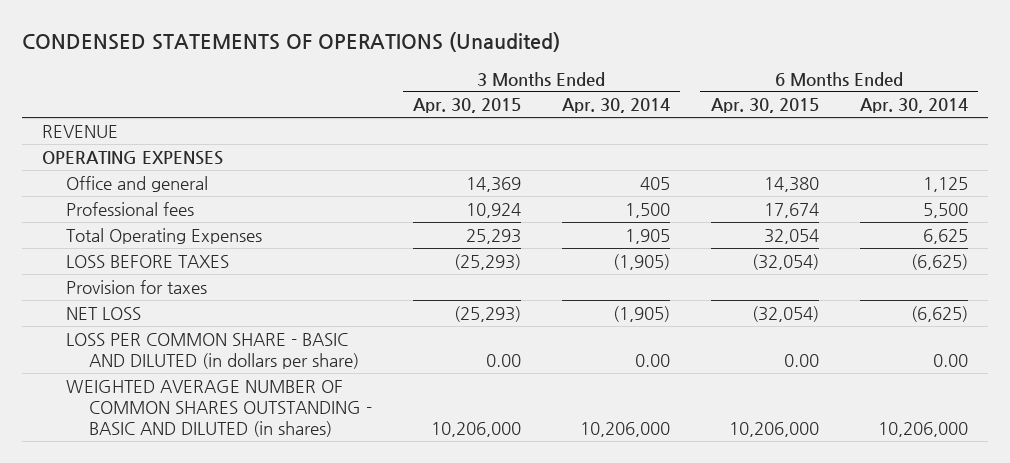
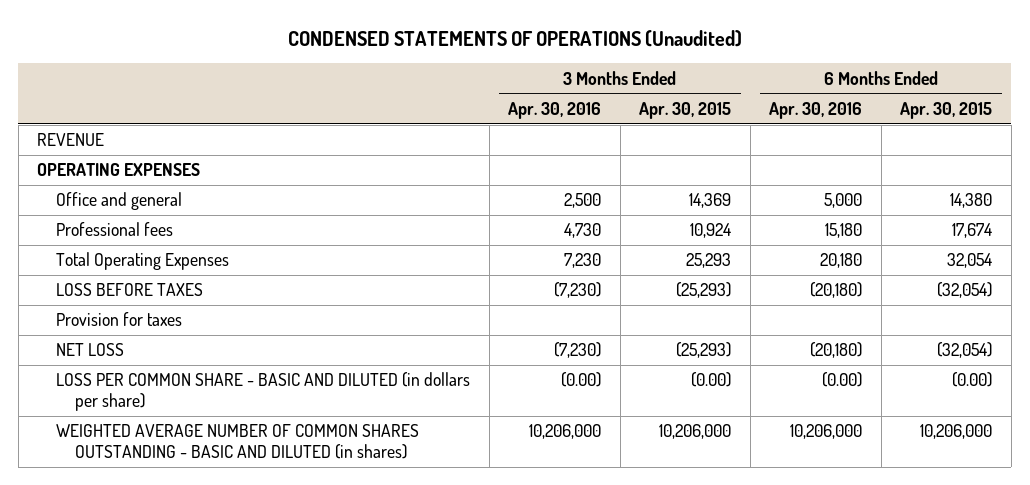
[561,98,670,114] Apr. 30, 2014 -> none
[859,98,968,114] Apr. 30, 2014 -> none
none -> [508,101,602,119] Apr. 30, 2016
none -> [769,101,863,119] Apr. 30, 2016
[485,353,521,367] 0.00 -> [691,372,732,388] (0.00)
[783,353,819,367] 0.00 -> [952,372,993,388] (0.00)

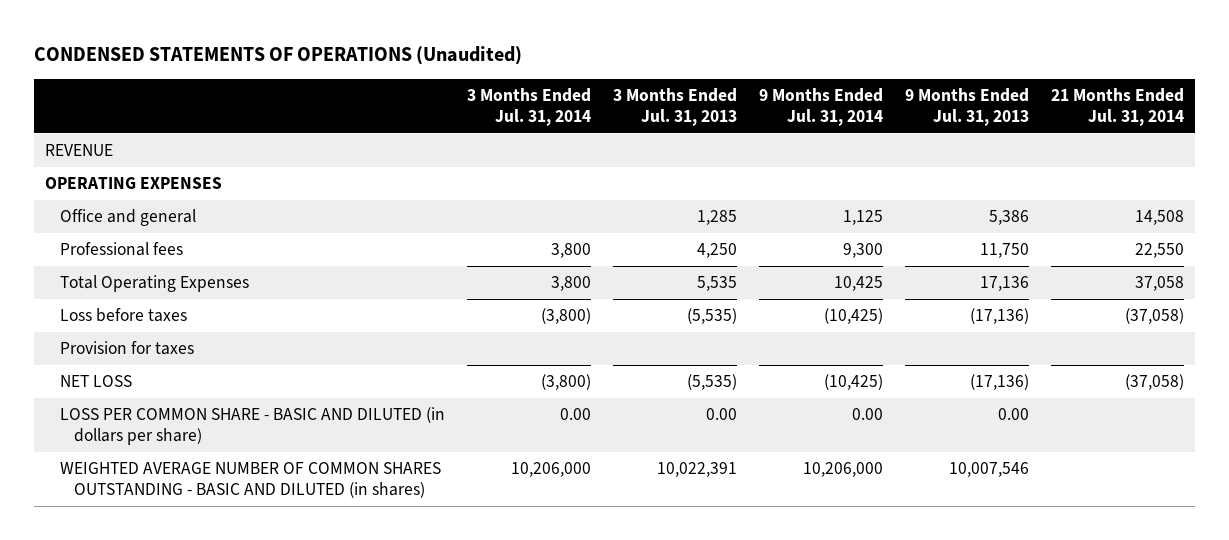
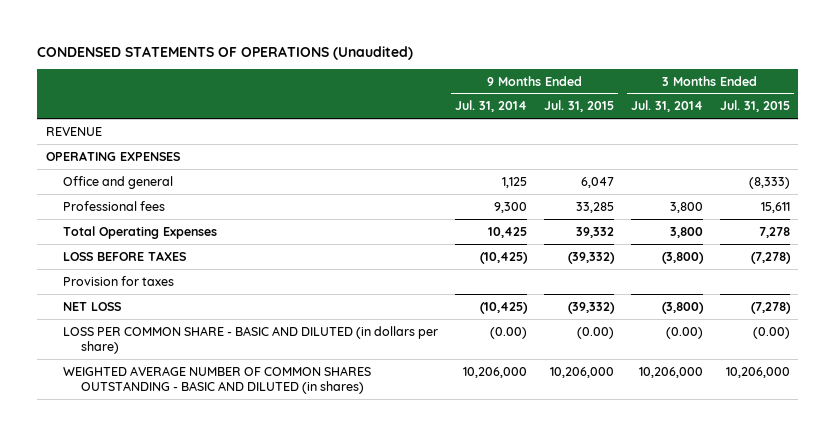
[612,88,737,127] 3 Months Ended Jul. 31, 2013 -> none
[905,88,1030,127] 9 Months Ended Jul. 31, 2013 -> none
[1051,88,1185,127] 21 Months Ended Jul. 31, 2014 -> none
none -> [543,100,614,113] Jul. 31, 2015
none -> [719,100,790,113] Jul. 31, 2015
[59,308,187,323] Loss before taxes -> [63,250,187,261] LOSS BEFORE TAXES
[559,408,591,421] 0.00 -> [665,326,703,339] (0.00)
[852,408,884,421] 0.00 -> [490,326,528,339] (0.00)

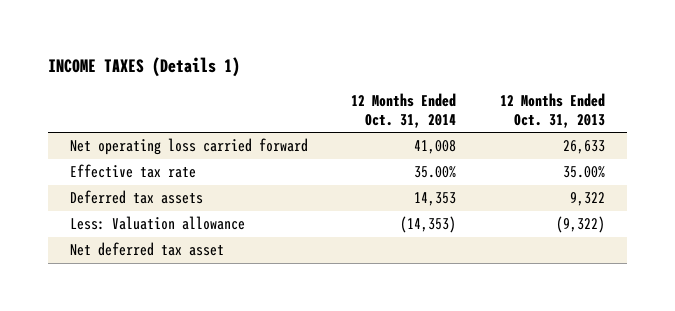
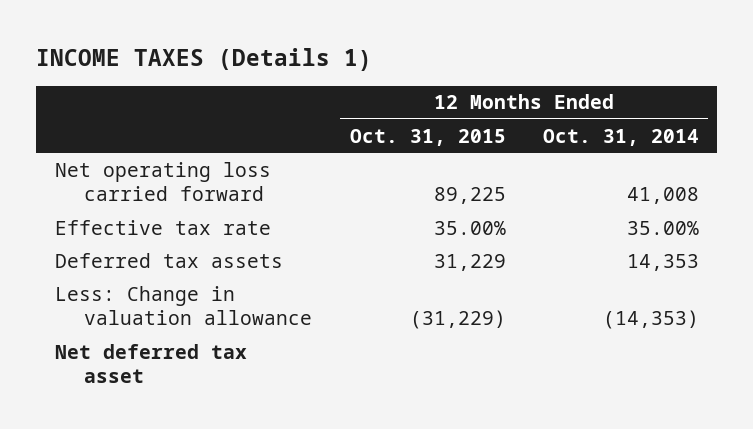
[499,92,605,128] 12 Months Ended Oct. 31, 2013 -> none
none -> [349,128,506,146] Oct. 31, 2015
[69,216,245,231] Less: Valuation allowance -> [54,285,313,326] Less: Change in valuation allowance

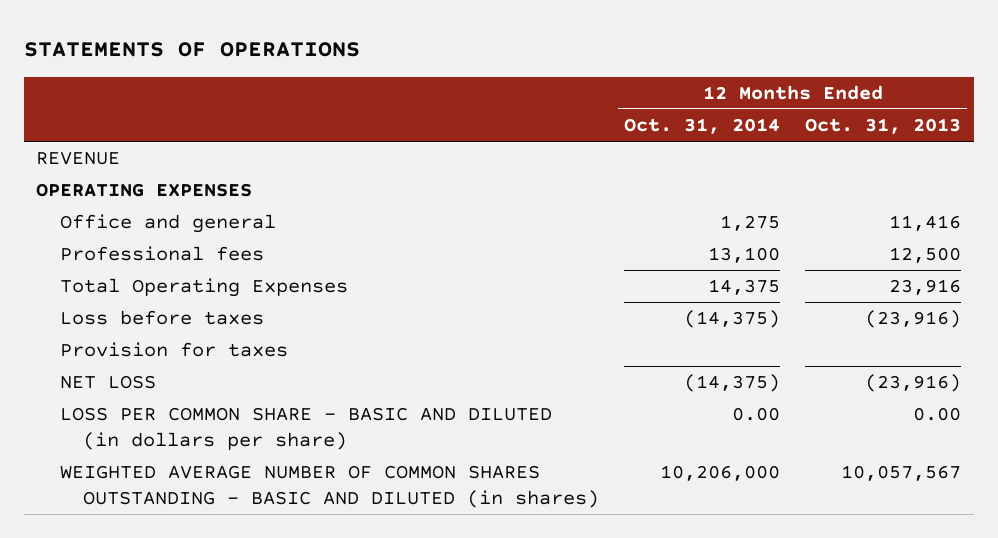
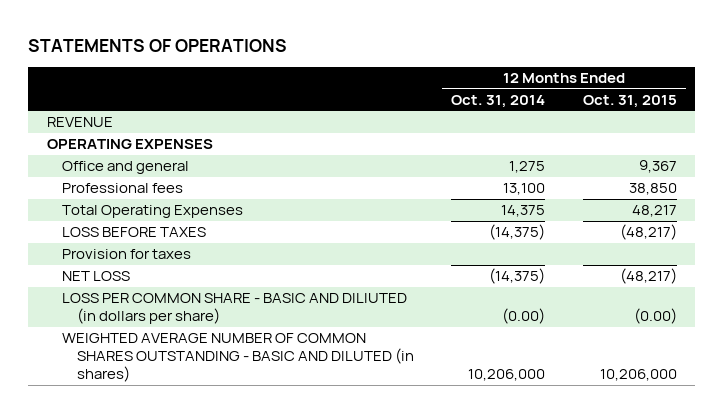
[805,118,962,135] Oct. 31, 2013 -> none
none -> [582,94,677,108] Oct. 31, 2015
[59,310,264,326] Loss before taxes -> [62,227,207,238] LOSS BEFORE TAXES
[59,407,552,451] LOSS PER COMMON SHARE - BASIC AND DILUTED (in dollars per share) -> [62,293,408,325] LOSS PER COMMON SHARE - BASIC AND DILIUTED (in dollars per share)
[732,407,781,422] 0.00 -> [502,308,546,325] (0.00)

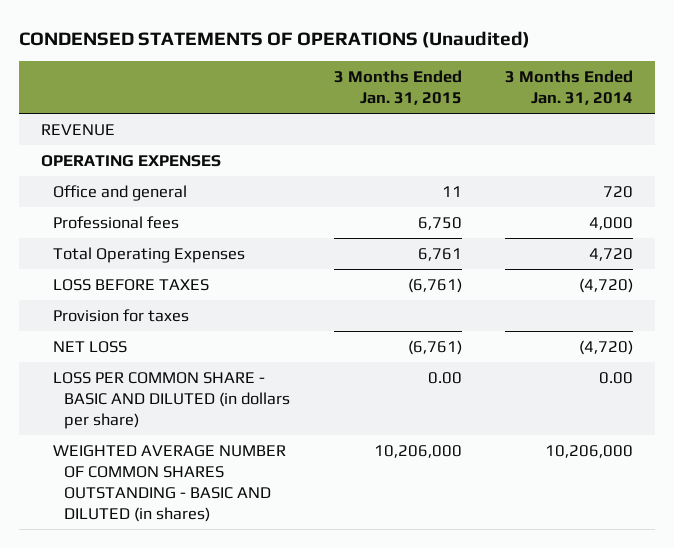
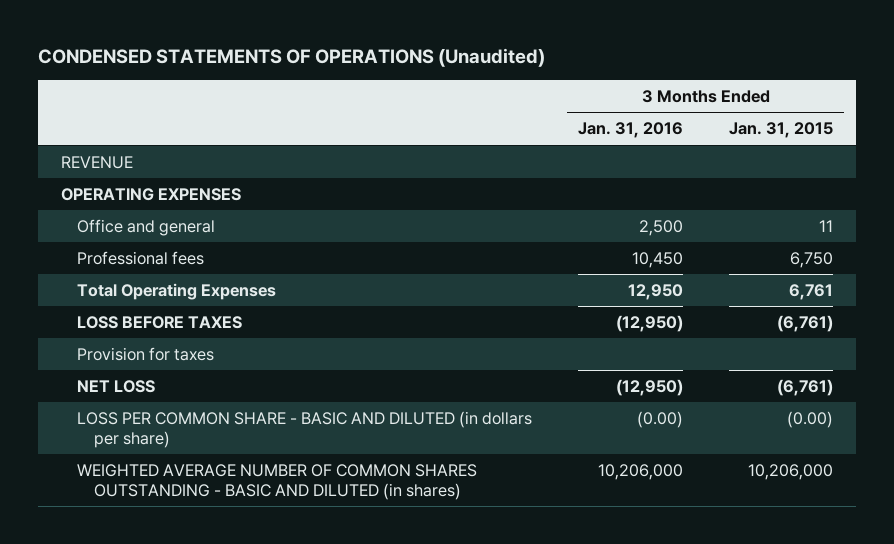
[504,70,633,106] 3 Months Ended Jan. 31, 2014 -> none
none -> [578,122,684,139] Jan. 31, 2016
[427,371,462,384] 0.00 -> [787,411,834,429] (0.00)

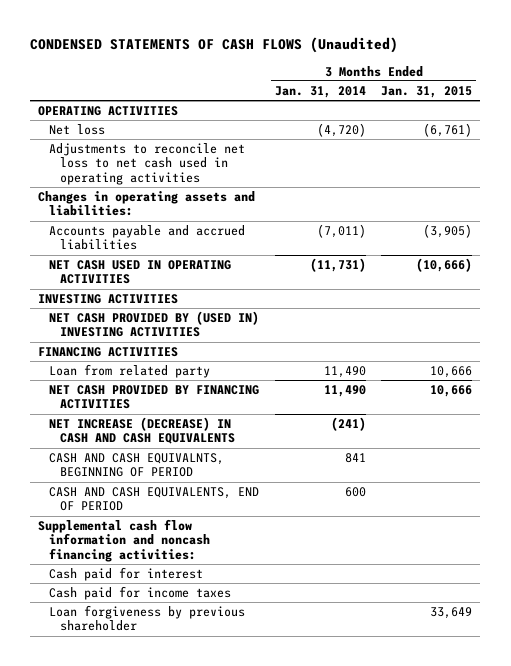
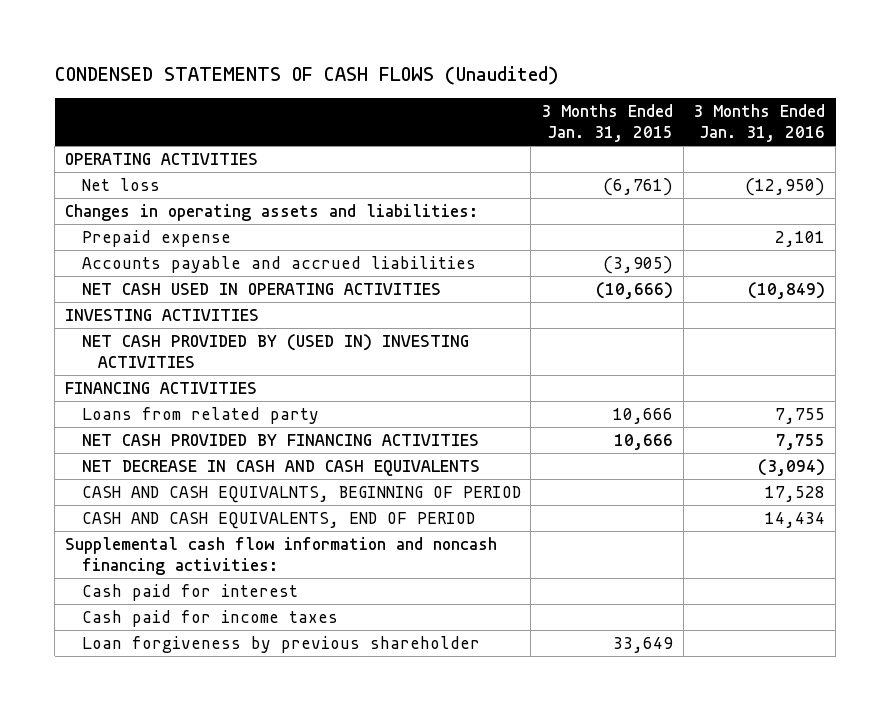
[274,85,366,98] Jan. 31, 2014 -> none
none -> [693,103,826,142] 3 Months Ended Jan. 31, 2016
[48,142,245,185] Adjustments to reconcile net loss to net cash used in operating activities -> none
none -> [81,229,231,247] Prepaid expense
[48,363,210,378] Loan from related party -> [81,406,319,424] Loans from related party
[48,416,235,445] NET INCREASE (DECREASE) IN CASH AND CASH EQUIVALENTS -> [81,459,480,476] NET DECREASE IN CASH AND CASH EQUIVALENTS

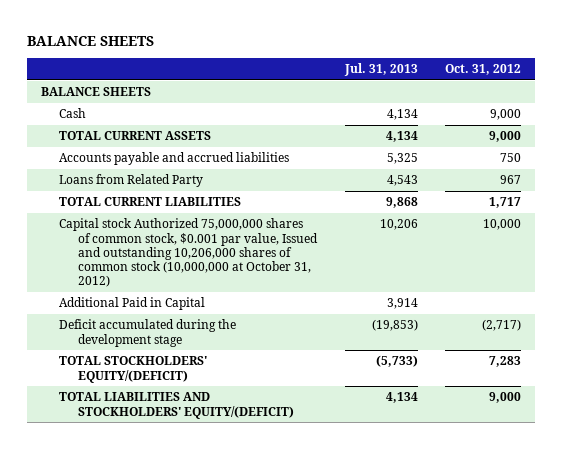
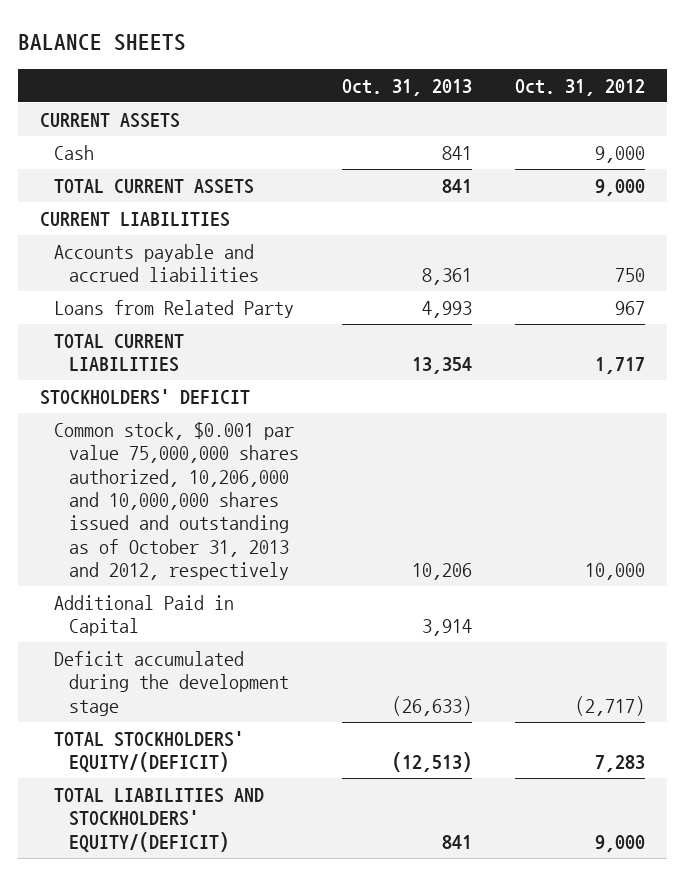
[343,63,418,77] Jul. 31, 2013 -> none
none -> [341,78,472,96] Oct. 31, 2013
[40,87,151,97] BALANCE SHEETS -> none
none -> [39,112,180,128] CURRENT ASSETS
none -> [39,211,230,227] CURRENT LIABILITIES
none -> [39,388,250,405] STOCKHOLDERS' DEFICIT
[59,218,318,288] Capital stock Authorized 75,000,000 shares of common stock, $0.001 par value, Issued and outstanding 10,206,000 shares of common stock (10,000,000 at October 31, 2012) -> [54,421,299,581] Common stock, $0.001 par value 75,000,000 shares authorized, 10,206,000 and 10,000,000 shares issued and outstanding as of October 31, 2013 and 2012, respectively

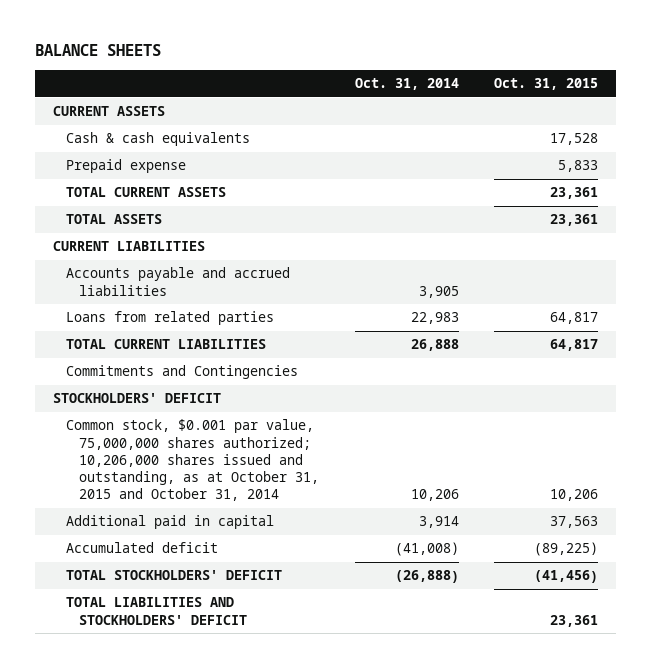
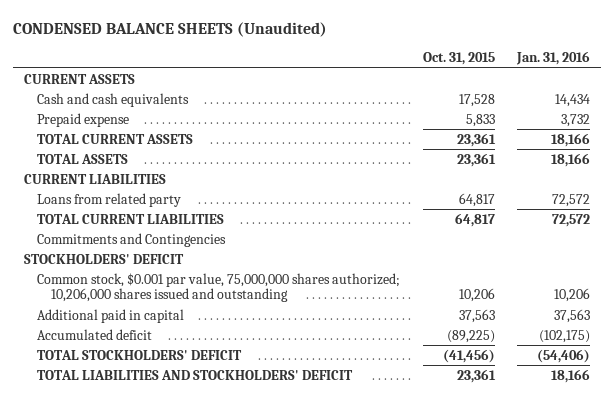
[34,44,161,57] BALANCE SHEETS -> [12,21,327,37] CONDENSED BALANCE SHEETS (Unaudited)
[354,78,459,91] Oct. 31, 2014 -> none
none -> [515,50,590,65] Jan. 31, 2016
[66,132,251,147] Cash & cash equivalents -> [37,92,190,107] Cash and cash equivalents
[66,267,291,296] Accounts payable and accrued liabilities -> none
[66,311,275,326] Loans from related parties -> [37,192,182,207] Loans from related party
[66,419,320,502] Common stock, $0.001 par value, 75,000,000 shares authorized; 10,206,000 shares issued and outstanding, as at October 31, 2015 and October 31, 2014 -> [37,272,401,303] Common stock, $0.001 par value, 75,000,000 shares authorized; 10,206,000 shares issued and outstanding

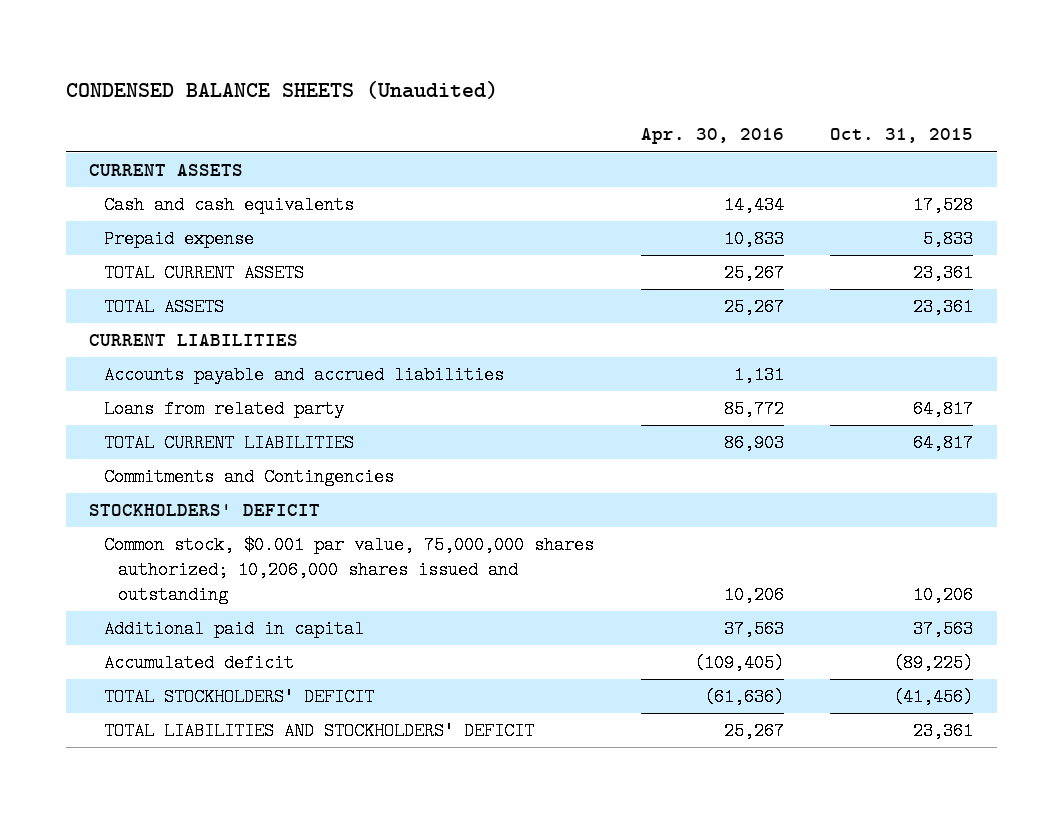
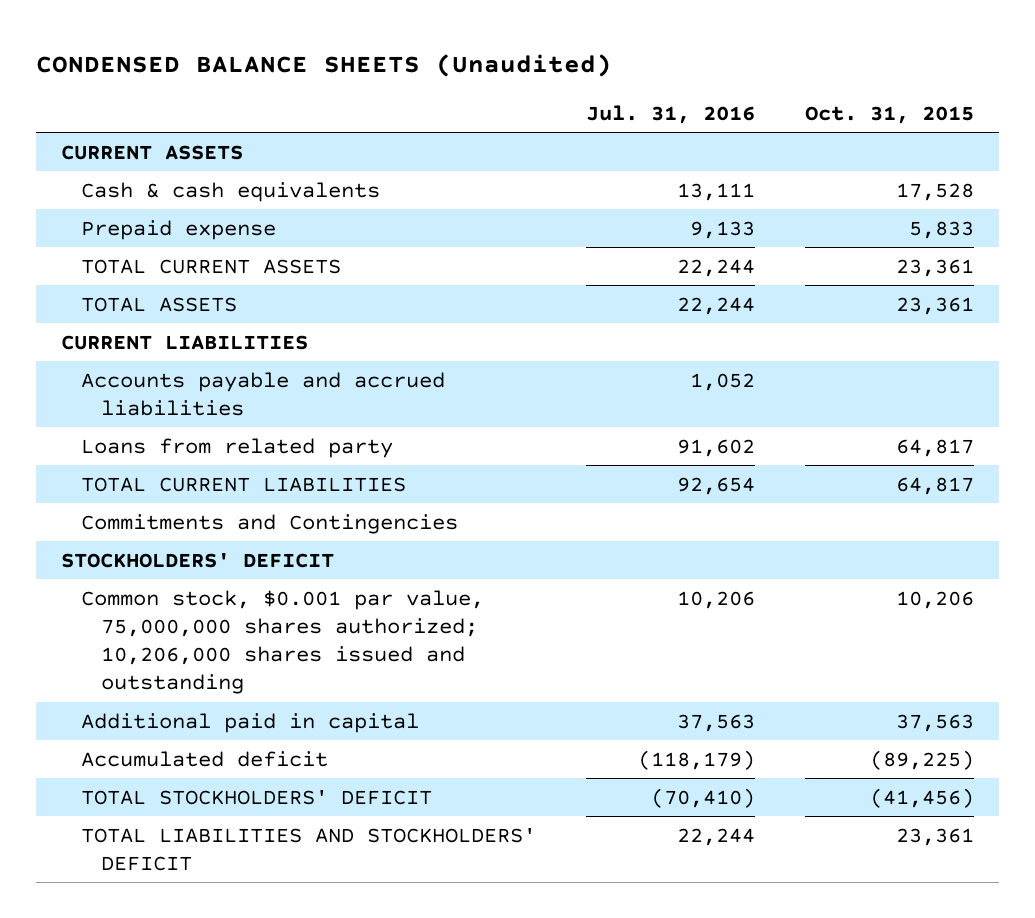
[640,128,784,145] Apr. 30, 2016 -> none
none -> [585,104,755,124] Jul. 31, 2016
[103,196,354,215] Cash and cash equivalents -> [80,181,380,202] Cash & cash equivalents

